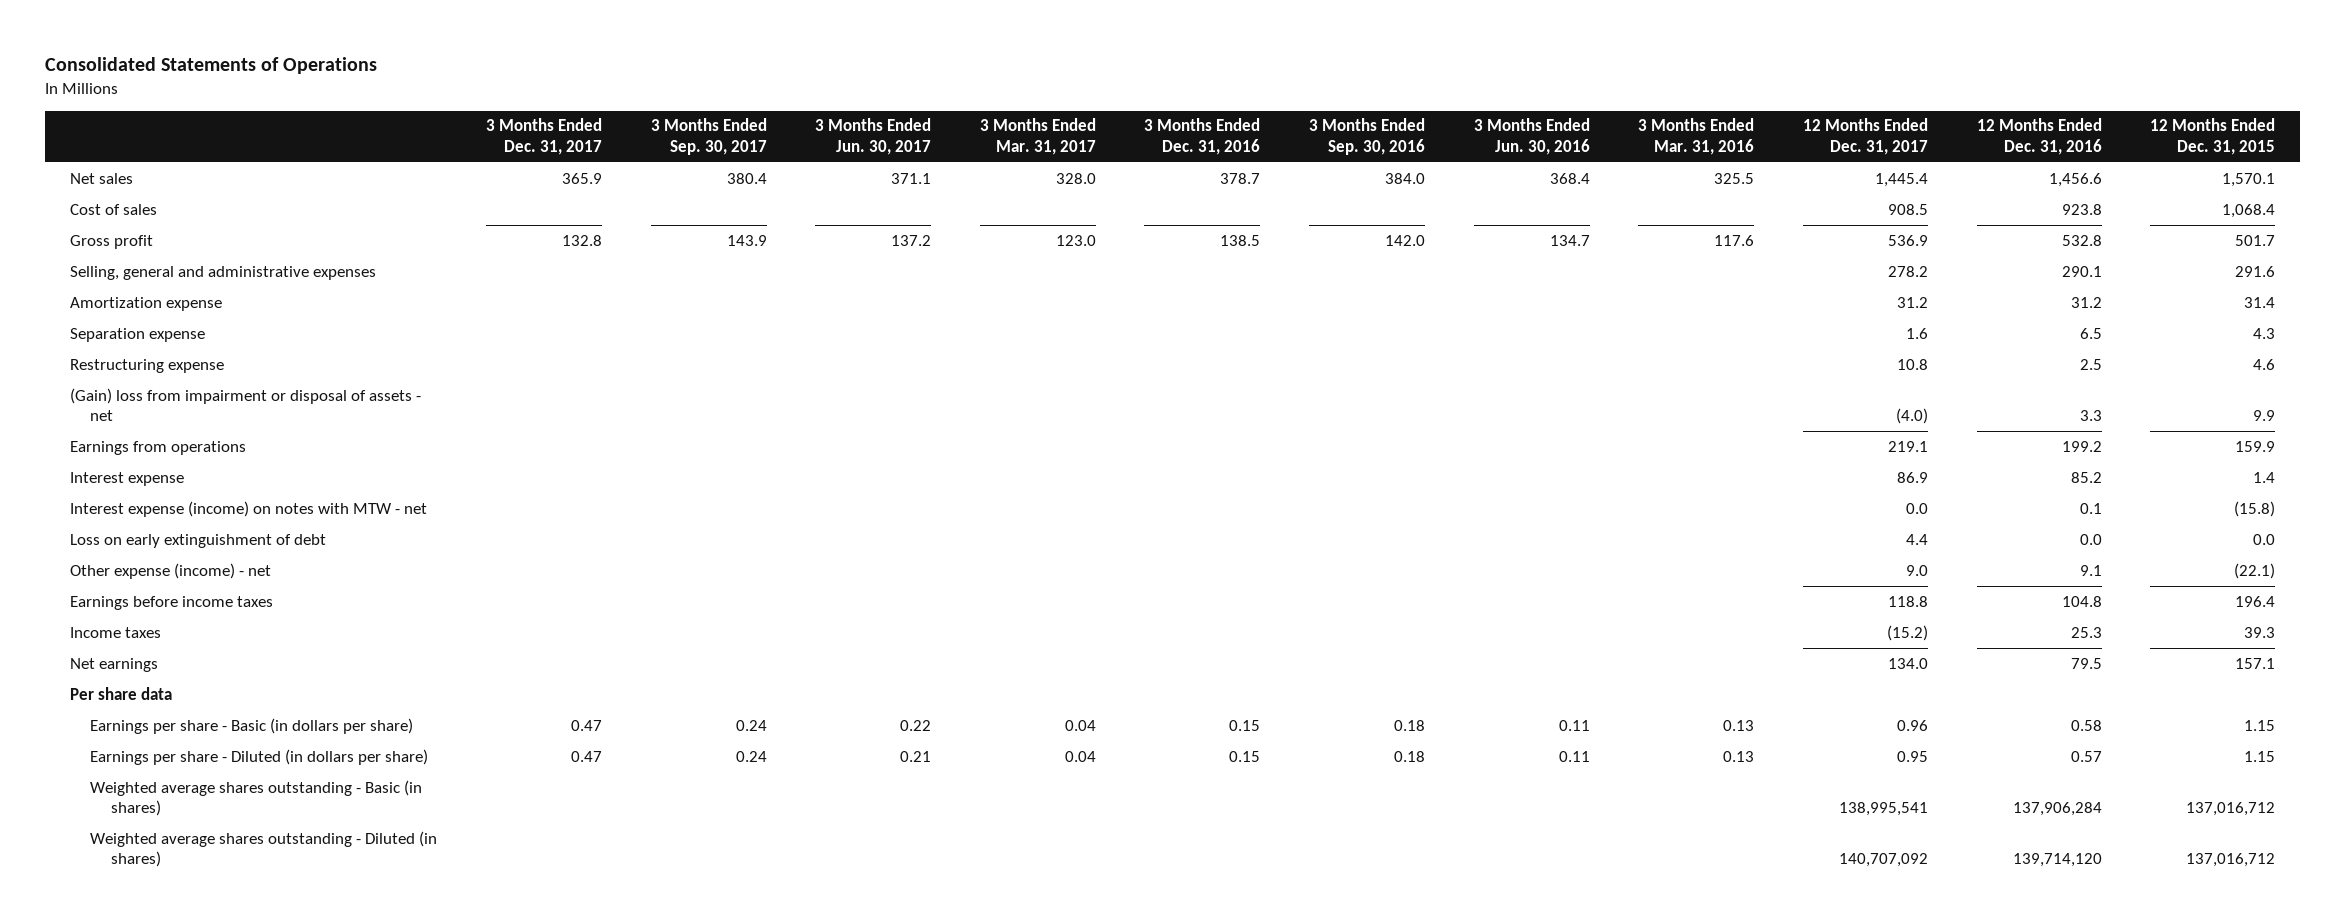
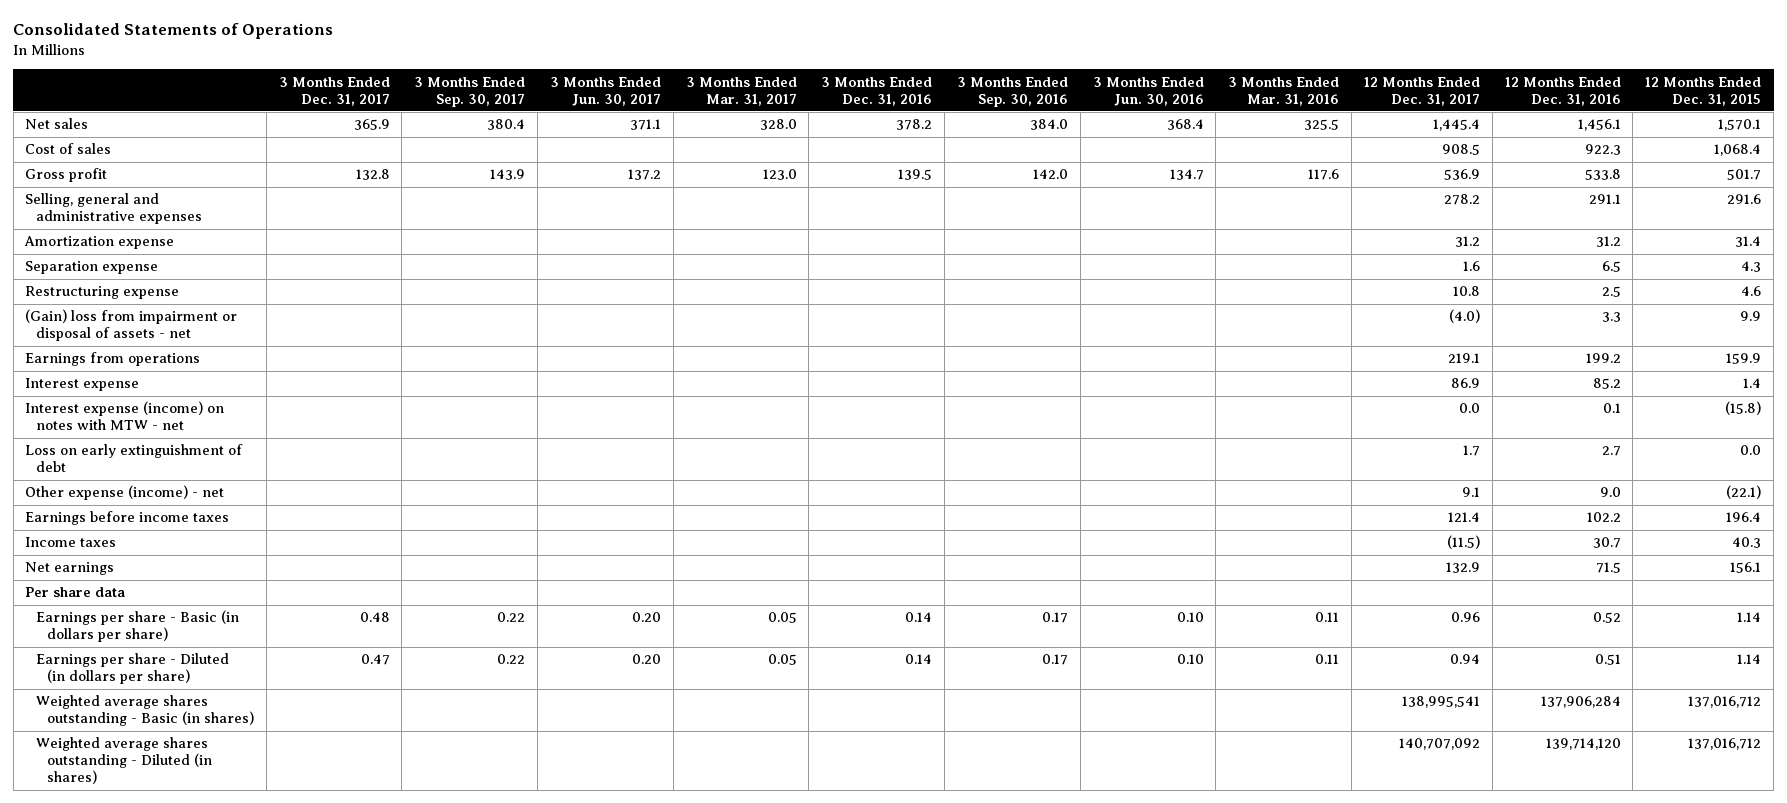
[1220,172,1261,184] 378.7 -> [896,119,933,131] 378.2
[2048,172,2102,187] 1,456.6 -> [1577,119,1621,132] 1,456.1
[2061,203,2102,215] 923.8 -> [1584,144,1621,156] 922.3
[1220,234,1261,246] 138.5 -> [898,169,933,181] 139.5
[2061,234,2102,246] 532.8 -> [1584,169,1621,181] 533.8
[2061,265,2102,277] 290.1 -> [1588,194,1621,205] 291.1
[1906,533,1929,545] 4.4 -> [1462,445,1480,457] 1.7
[2079,533,2102,545] 0.0 -> [1601,446,1621,457] 2.7
[1906,564,1929,576] 9.0 -> [1461,487,1480,498] 9.1
[2079,564,2102,576] 9.1 -> [1599,487,1621,498] 9.0
[1888,595,1929,607] 118.8 -> [1447,512,1480,523] 121.4
[2061,595,2102,607] 104.8 -> [1586,512,1621,523] 102.2
[1887,624,1929,641] (15.2) -> [1446,535,1480,550] (11.5)
[2070,626,2102,638] 25.3 -> [1592,537,1621,549] 30.7
[2244,626,2276,638] 39.3 -> [1732,537,1762,549] 40.3
[1888,657,1929,669] 134.0 -> [1445,562,1480,574] 132.9
[2070,657,2102,669] 79.5 -> [1595,562,1621,574] 71.5
[2235,657,2276,669] 157.1 -> [1730,562,1762,574] 156.1
[570,719,602,731] 0.47 -> [359,612,390,623] 0.48
[735,719,767,731] 0.24 -> [497,612,526,623] 0.22
[900,719,932,731] 0.22 -> [631,612,661,623] 0.20
[1064,719,1096,731] 0.04 -> [767,612,797,624] 0.05
[1229,719,1261,731] 0.15 -> [905,612,933,623] 0.14
[1394,719,1426,731] 0.18 -> [1041,612,1068,624] 0.17
[1558,719,1590,731] 0.11 -> [1176,612,1204,623] 0.10
[1723,719,1755,731] 0.13 -> [1315,612,1340,623] 0.11
[2070,719,2102,731] 0.58 -> [1592,612,1621,624] 0.52
[2244,719,2276,731] 1.15 -> [1737,612,1762,623] 1.14
[735,750,767,762] 0.24 -> [497,654,526,665] 0.22
[900,750,932,762] 0.21 -> [631,654,661,665] 0.20
[1064,750,1096,762] 0.04 -> [767,654,797,666] 0.05
[1229,750,1261,762] 0.15 -> [905,654,933,665] 0.14
[1394,750,1426,762] 0.18 -> [1041,654,1068,666] 0.17
[1558,750,1590,762] 0.11 -> [1176,654,1204,665] 0.10
[1723,750,1755,762] 0.13 -> [1315,654,1340,665] 0.11
[1897,750,1929,762] 0.95 -> [1449,654,1480,665] 0.94
[2070,750,2102,762] 0.57 -> [1594,654,1621,666] 0.51
[2244,750,2276,762] 1.15 -> [1737,654,1762,665] 1.14

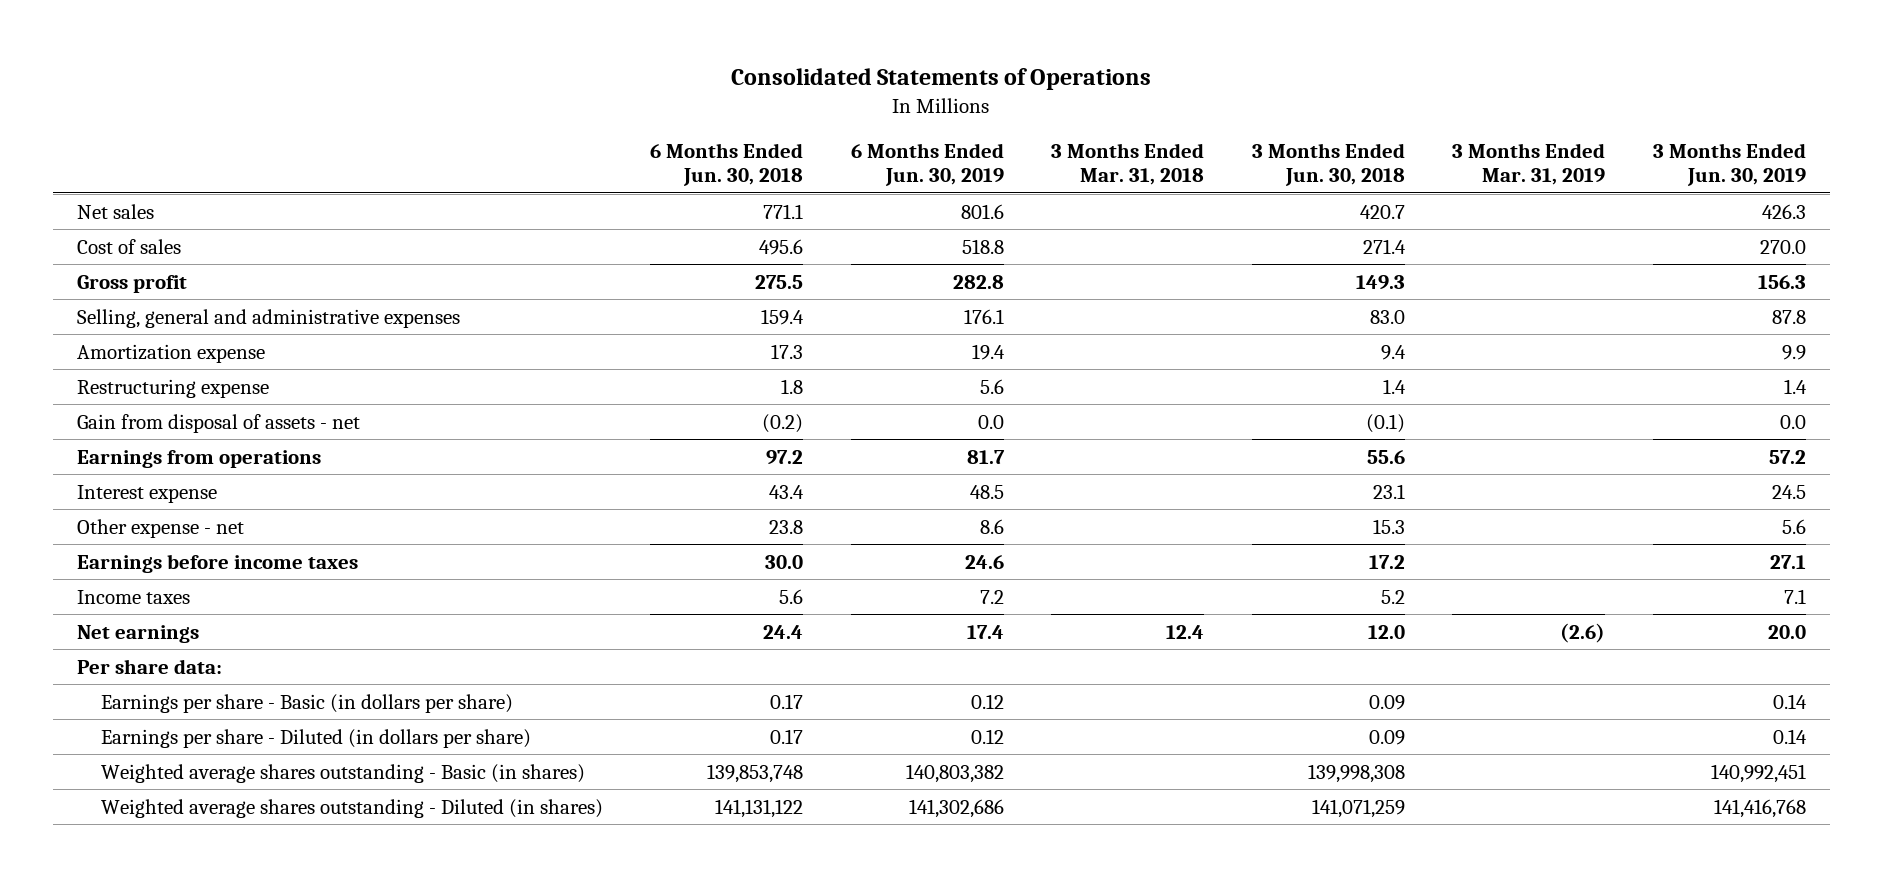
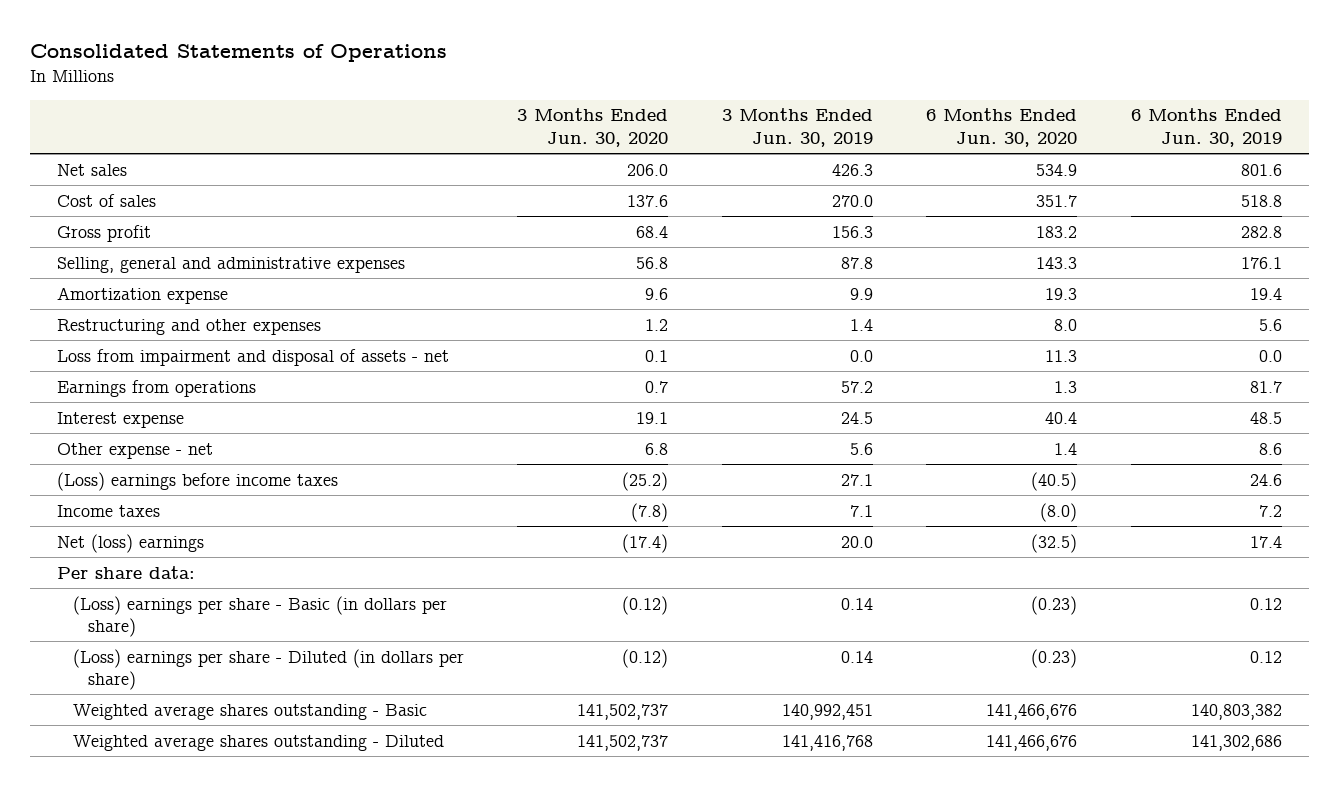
[650,142,804,186] 6 Months Ended Jun. 30, 2018 -> none
[1051,142,1205,185] 3 Months Ended Mar. 31, 2018 -> none
[1251,142,1405,186] 3 Months Ended Jun. 30, 2018 -> none
[1452,142,1606,185] 3 Months Ended Mar. 31, 2019 -> none
none -> [517,108,669,148] 3 Months Ended Jun. 30, 2020
none -> [926,108,1078,148] 6 Months Ended Jun. 30, 2020
[76,378,269,398] Restructuring expense -> [56,318,321,335] Restructuring and other expenses
[76,413,360,433] Gain from disposal of assets - net -> [56,348,449,366] Loss from impairment and disposal of assets - net
[76,553,358,573] Earnings before income taxes -> [56,471,338,491] (Loss) earnings before income taxes
[76,624,199,643] Net earnings -> [56,533,204,553] Net (loss) earnings
[100,693,513,713] Earnings per share - Basic (in dollars per share) -> [72,595,447,638] (Loss) earnings per share - Basic (in dollars per share)
[100,728,531,748] Earnings per share - Diluted (in dollars per share) -> [72,648,464,691] (Loss) earnings per share - Diluted (in dollars per share)
[100,763,585,783] Weighted average shares outstanding - Basic (in shares) -> [72,703,427,720] Weighted average shares outstanding - Basic
[100,798,603,818] Weighted average shares outstanding - Diluted (in shares) -> [72,734,444,751] Weighted average shares outstanding - Diluted

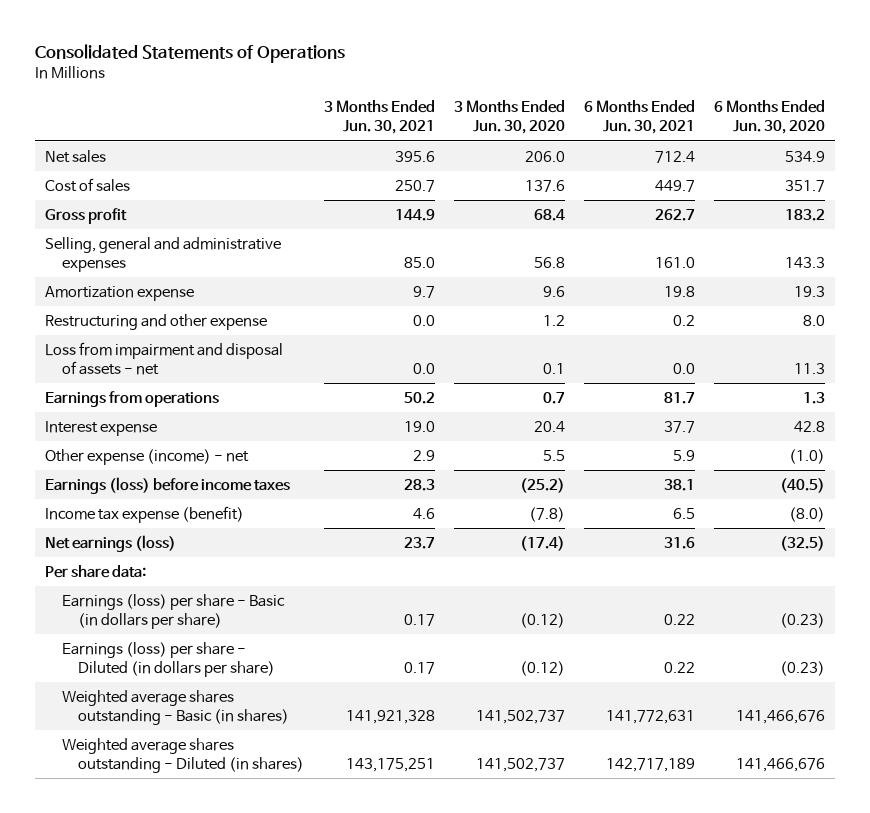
[721,108,873,148] 3 Months Ended Jun. 30, 2019 -> none
[1130,108,1282,148] 6 Months Ended Jun. 30, 2019 -> none
none -> [323,100,435,135] 3 Months Ended Jun. 30, 2021
none -> [584,100,696,135] 6 Months Ended Jun. 30, 2021
[56,318,321,335] Restructuring and other expenses -> [44,313,267,330] Restructuring and other expense
[636,411,669,424] 19.1 -> [533,420,565,432] 20.4
[1045,411,1078,424] 40.4 -> [794,420,826,432] 42.8
[56,442,213,459] Other expense - net -> [44,448,249,465] Other expense (income) - net
[645,442,669,455] 6.8 -> [542,449,565,461] 5.5
[1054,442,1078,455] 1.4 -> [789,448,826,464] (1.0)
[56,471,338,491] (Loss) earnings before income taxes -> [44,476,290,494] Earnings (loss) before income taxes
[56,504,160,517] Income taxes -> [44,505,244,523] Income tax expense (benefit)
[56,533,204,553] Net (loss) earnings -> [44,534,176,552] Net earnings (loss)
[72,595,447,638] (Loss) earnings per share - Basic (in dollars per share) -> [61,593,285,629] Earnings (loss) per share - Basic (in dollars per share)
[72,648,464,691] (Loss) earnings per share - Diluted (in dollars per share) -> [61,641,276,677] Earnings (loss) per share - Diluted (in dollars per share)
[72,703,427,720] Weighted average shares outstanding - Basic -> [61,689,290,725] Weighted average shares outstanding - Basic (in shares)
[72,734,444,751] Weighted average shares outstanding - Diluted -> [61,737,305,773] Weighted average shares outstanding - Diluted (in shares)

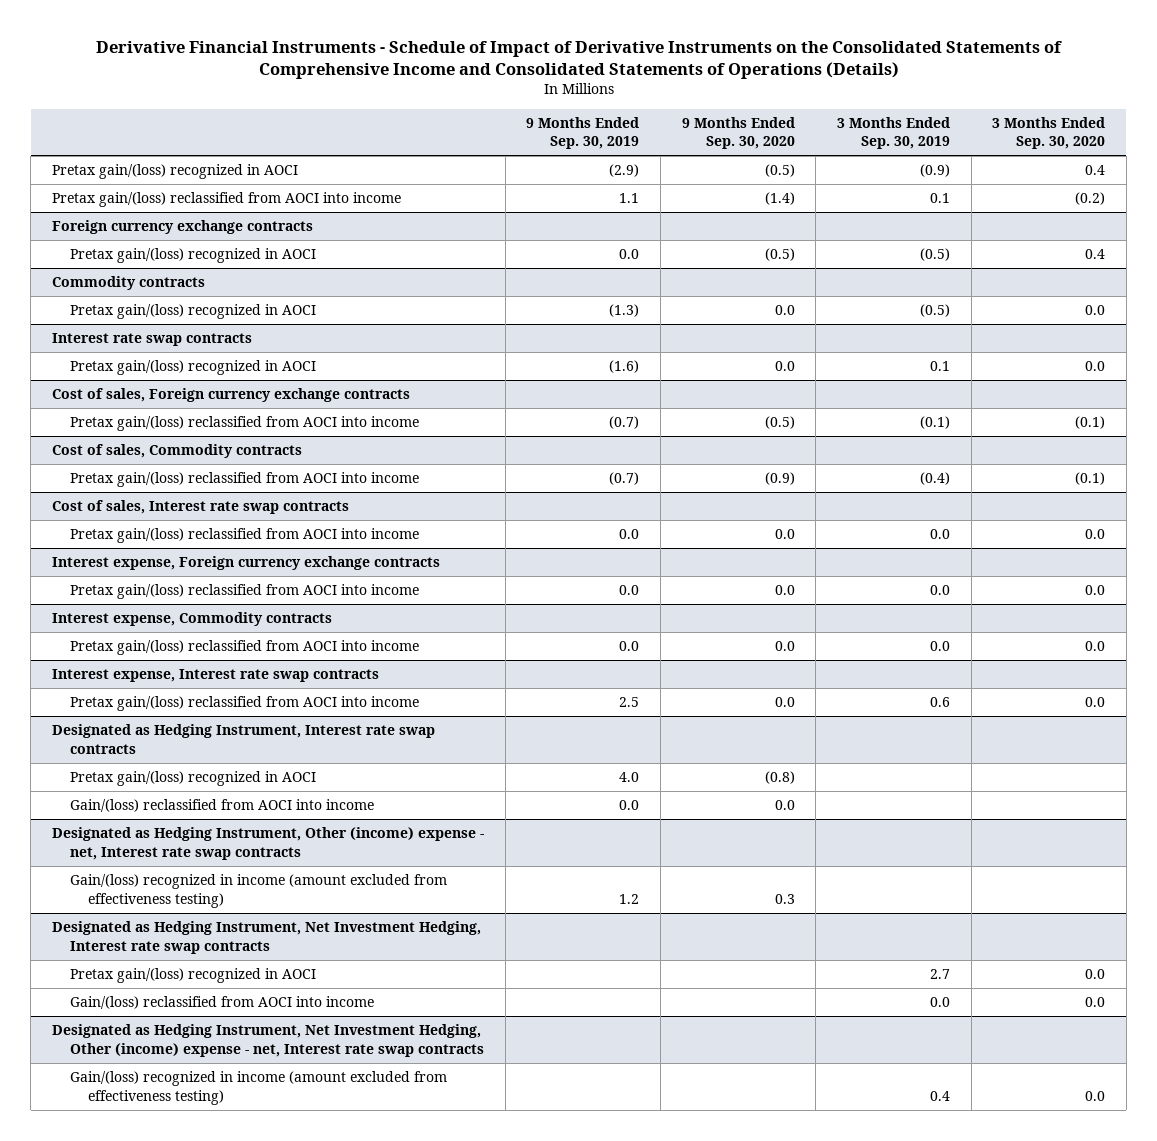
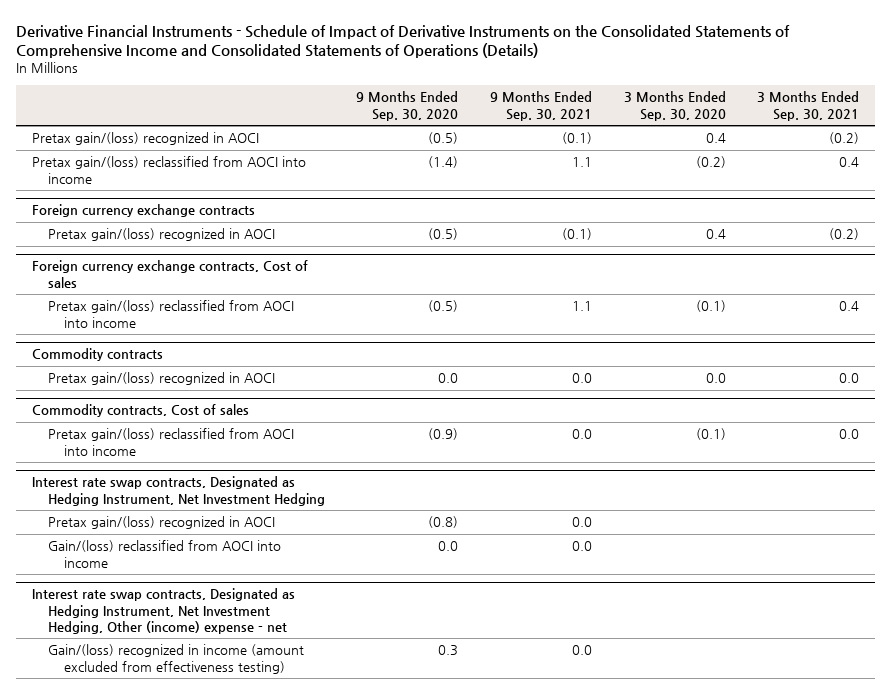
[526,116,640,150] 9 Months Ended Sep. 30, 2019 -> none
[836,116,950,150] 3 Months Ended Sep. 30, 2019 -> none
none -> [490,91,593,121] 9 Months Ended Sep. 30, 2021
none -> [757,91,860,121] 3 Months Ended Sep. 30, 2021
none -> [31,260,308,288] Foreign currency exchange contracts, Cost of sales
none -> [47,300,294,328] Pretax gain/(loss) reclassified from AOCI into income
[52,333,253,347] Interest rate swap contracts -> none
[69,360,316,376] Pretax gain/(loss) recognized in AOCI -> none
[52,388,411,403] Cost of sales, Foreign currency exchange contracts -> none
[69,416,419,432] Pretax gain/(loss) reclassified from AOCI into income -> none
[52,444,303,459] Cost of sales, Commodity contracts -> [31,404,249,418] Commodity contracts, Cost of sales
[52,500,350,515] Cost of sales, Interest rate swap contracts -> none
[69,528,419,544] Pretax gain/(loss) reclassified from AOCI into income -> none
[52,556,441,571] Interest expense, Foreign currency exchange contracts -> none
[69,584,419,600] Pretax gain/(loss) reclassified from AOCI into income -> none
[52,612,333,627] Interest expense, Commodity contracts -> none
[69,640,419,656] Pretax gain/(loss) reclassified from AOCI into income -> none
[52,669,380,683] Interest expense, Interest rate swap contracts -> none
[69,696,419,712] Pretax gain/(loss) reclassified from AOCI into income -> none
[52,724,436,754] Designated as Hedging Instrument, Interest rate swap contracts -> [31,476,325,506] Interest rate swap contracts, Designated as Hedging Instrument, Net Investment Hedging
[52,827,485,860] Designated as Hedging Instrument, Other (income) expense - net, Interest rate swap contracts -> [31,588,295,634] Interest rate swap contracts, Designated as Hedging Instrument, Net Investment Hedging, Other (income) expense - net
[52,921,482,954] Designated as Hedging Instrument, Net Investment Hedging, Interest rate swap contracts -> none
[69,968,316,984] Pretax gain/(loss) recognized in AOCI -> none
[69,996,374,1010] Gain/(loss) reclassified from AOCI into income -> none
[52,1024,484,1057] Designated as Hedging Instrument, Net Investment Hedging, Other (income) expense - net, Interest rate swap contracts -> none
[69,1071,447,1105] Gain/(loss) recognized in income (amount excluded from effectiveness testing) -> none

